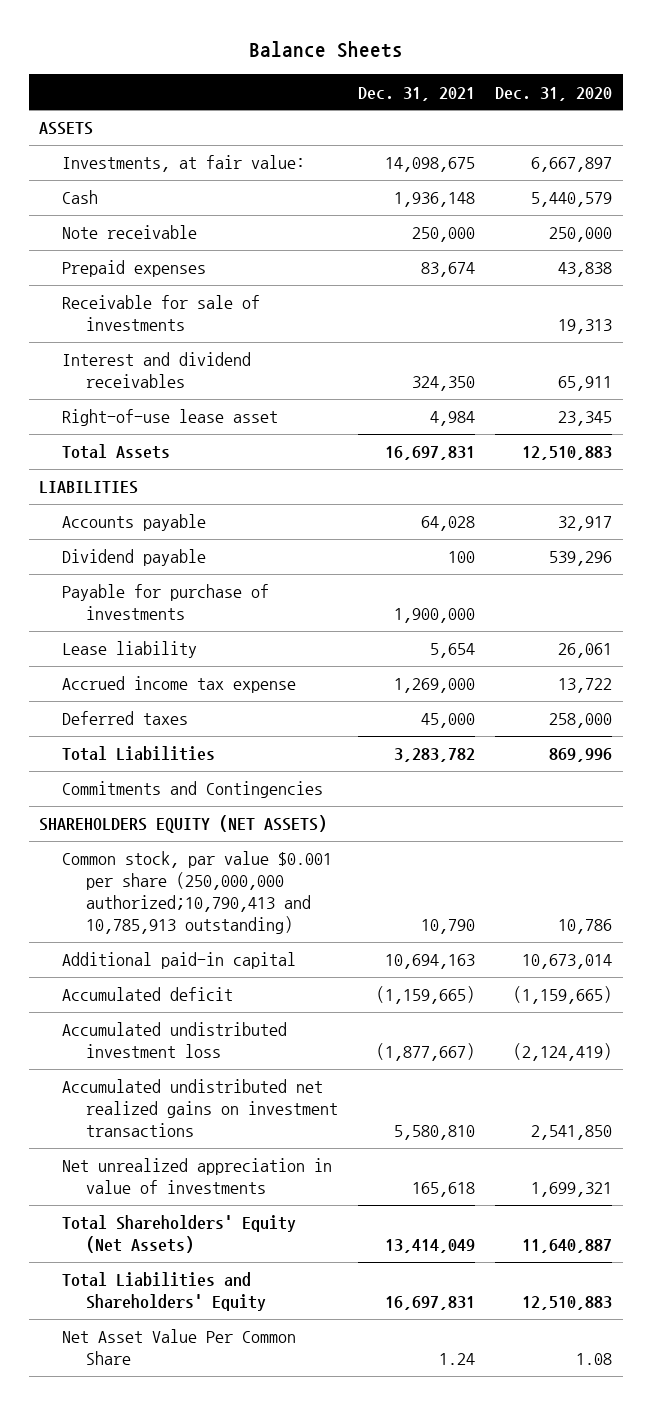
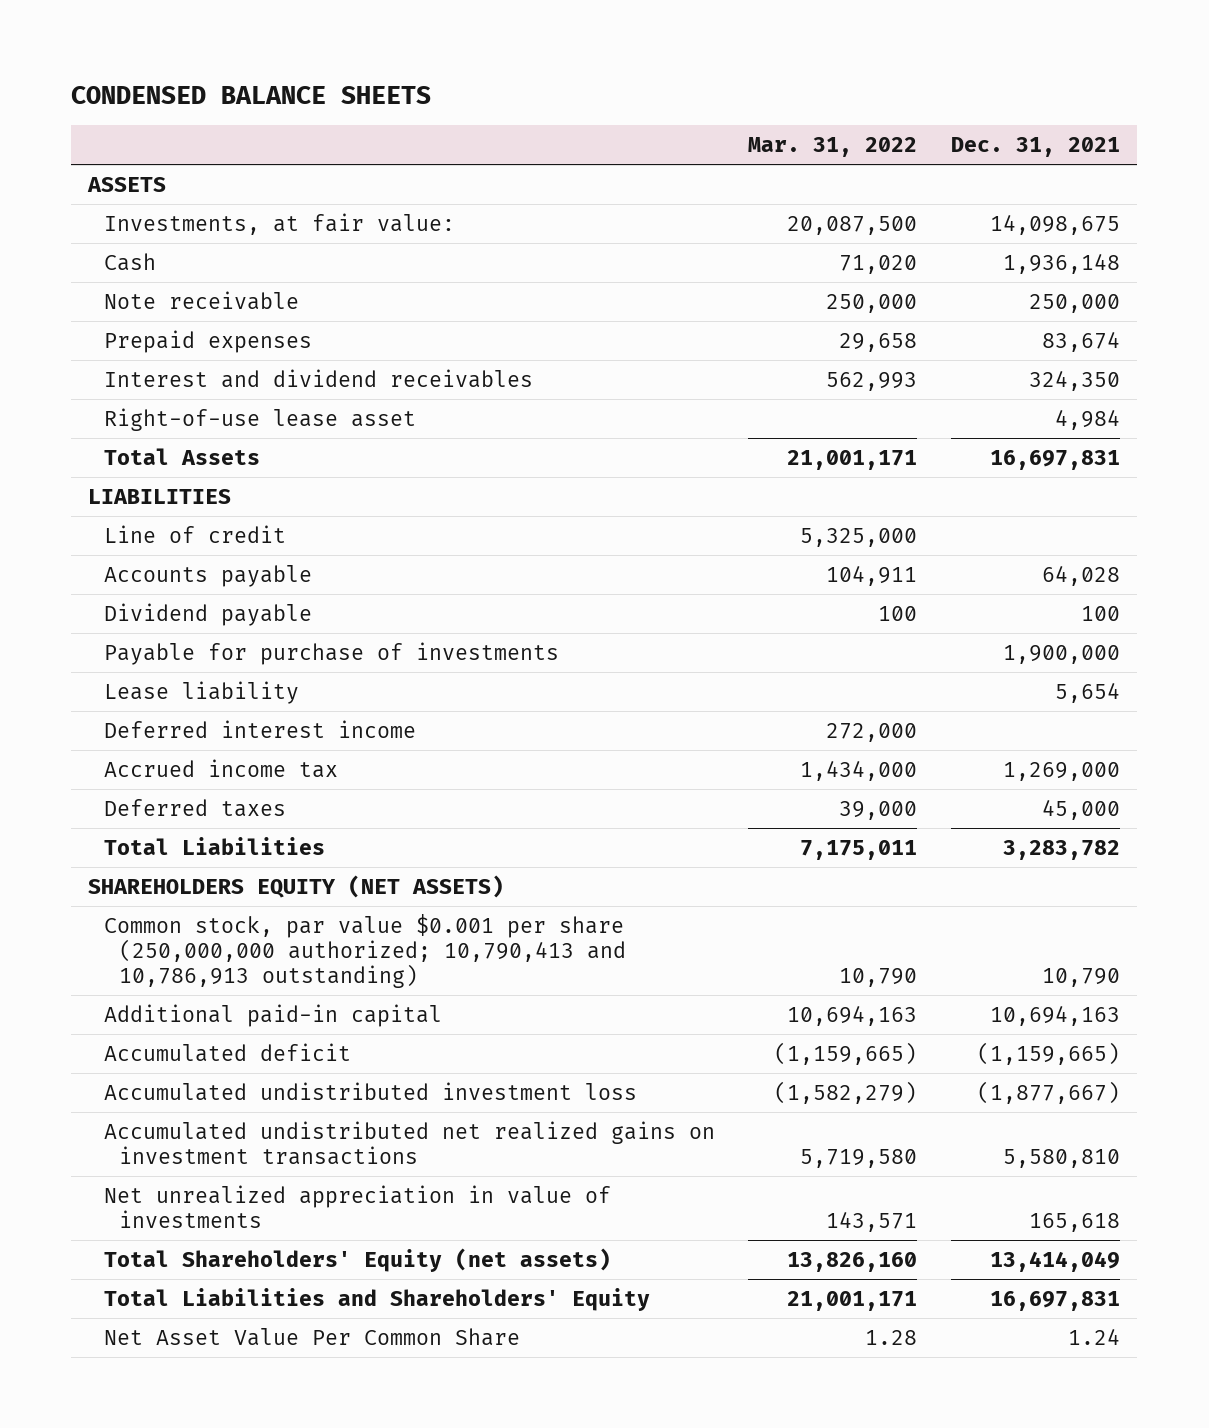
[248,41,403,59] Balance Sheets -> [71,86,432,105] CONDENSED BALANCE SHEETS
[495,86,613,101] Dec. 31, 2020 -> none
none -> [748,137,918,158] Mar. 31, 2022
[62,295,261,332] Receivable for sale of investments -> none
none -> [103,524,286,543] Line of credit
none -> [103,719,416,738] Deferred interest income
[62,676,297,694] Accrued income tax expense -> [103,758,338,778] Accrued income tax
[62,781,324,799] Commitments and Contingencies -> none
[62,851,333,935] Common stock, par value $0.001 per share (250,000,000 authorized;10,790,413 and 10,785,913 outstanding) -> [103,913,626,989] Common stock, par value $0.001 per share (250,000,000 authorized; 10,790,413 and 10,786,913 outstanding)
[62,1215,297,1254] Total Shareholders' Equity (Net Assets) -> [103,1247,611,1272] Total Shareholders' Equity (net assets)

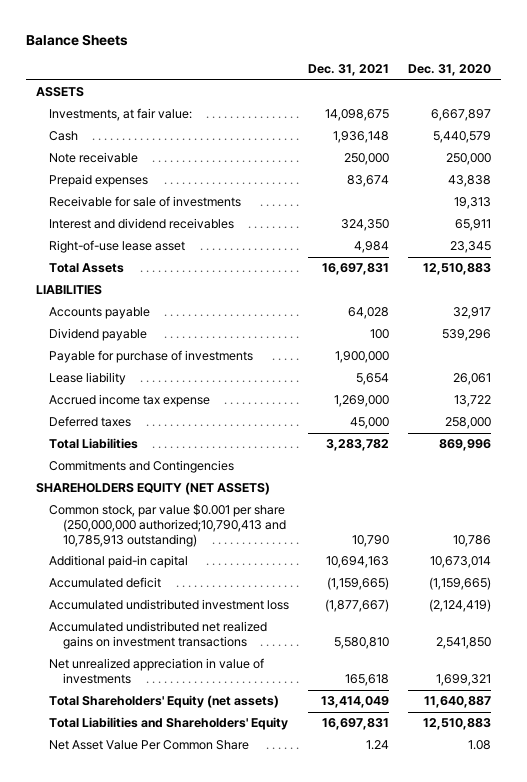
[71,86,432,105] CONDENSED BALANCE SHEETS -> [26,34,129,47] Balance Sheets
[748,137,918,158] Mar. 31, 2022 -> none
none -> [408,64,492,77] Dec. 31, 2020
none -> [49,196,242,208] Receivable for sale of investments
[103,524,286,543] Line of credit -> none
[103,719,416,738] Deferred interest income -> none
[103,758,338,778] Accrued income tax -> [49,394,211,408] Accrued income tax expense
none -> [49,460,235,474] Commitments and Contingencies
[103,913,626,989] Common stock, par value $0.001 per share (250,000,000 authorized; 10,790,413 and 10,786,913 outstanding) -> [49,504,286,547] Common stock, par value $0.001 per share (250,000,000 authorized;10,790,413 and 10,785,913 outstanding)

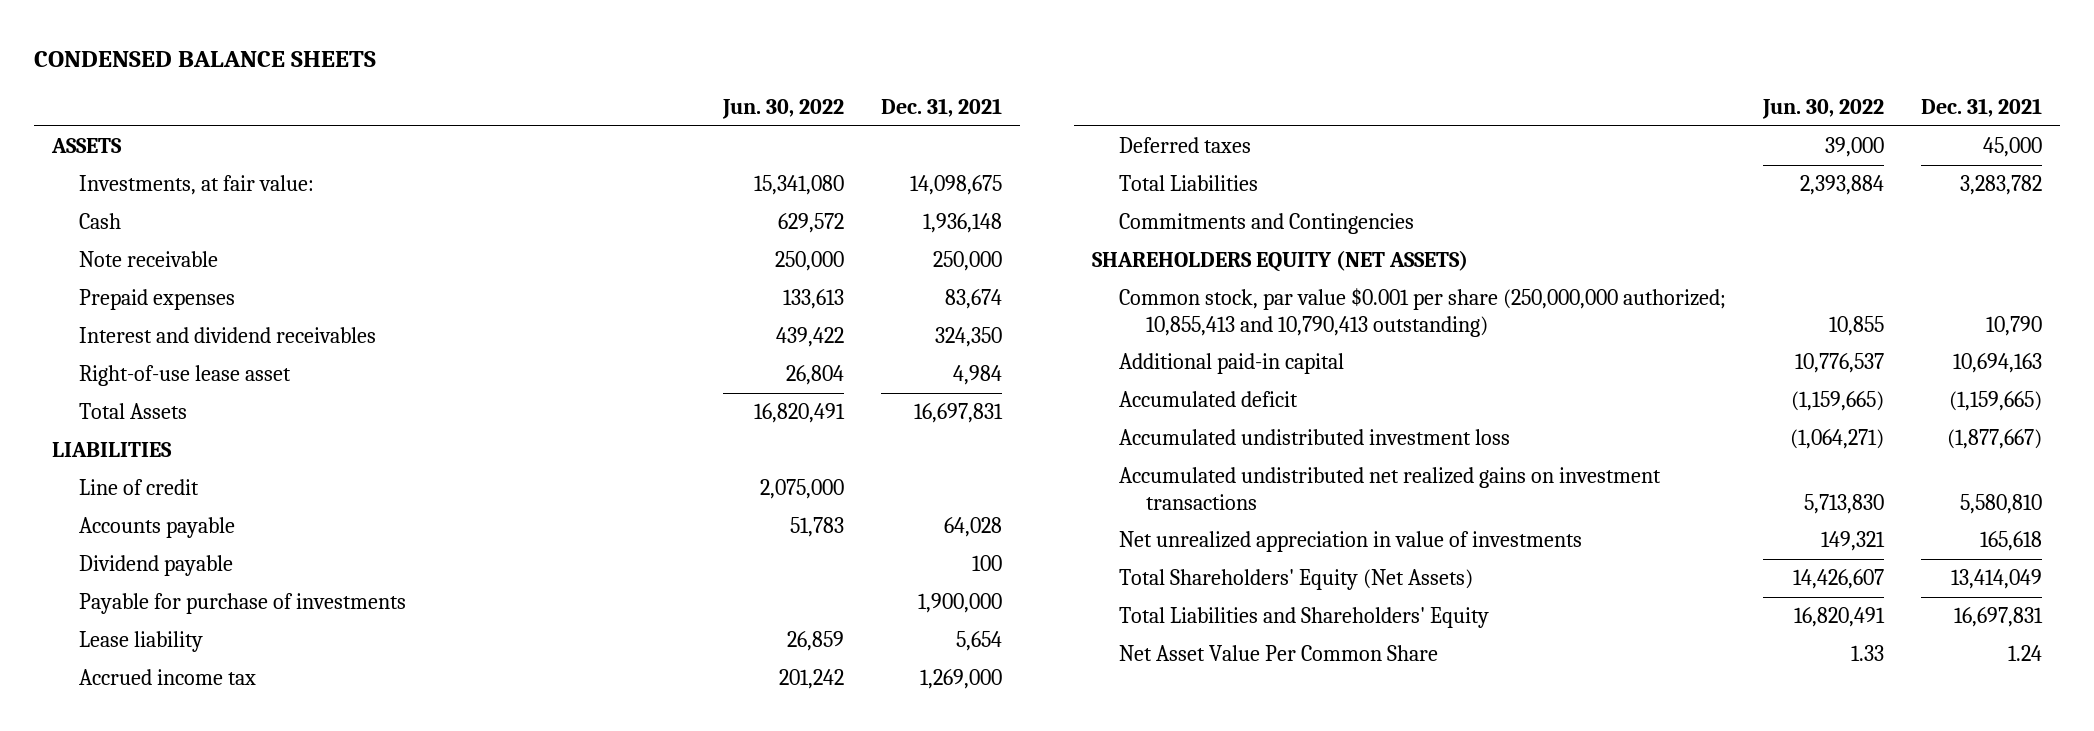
[26,34,129,47] Balance Sheets -> [33,50,376,67] CONDENSED BALANCE SHEETS
[408,64,492,77] Dec. 31, 2020 -> none
none -> [721,99,844,120] Jun. 30, 2022
[49,196,242,208] Receivable for sale of investments -> none
none -> [79,479,200,496] Line of credit
[49,394,211,408] Accrued income tax expense -> [79,669,257,686] Accrued income tax
[49,504,286,547] Common stock, par value $0.001 per share (250,000,000 authorized;10,790,413 and 10,785,913 outstanding) -> [1119,288,1727,337] Common stock, par value $0.001 per share (250,000,000 authorized; 10,855,413 and 10,790,413 outstanding)
[49,695,280,709] Total Shareholders' Equity (net assets) -> [1119,569,1474,591] Total Shareholders' Equity (Net Assets)

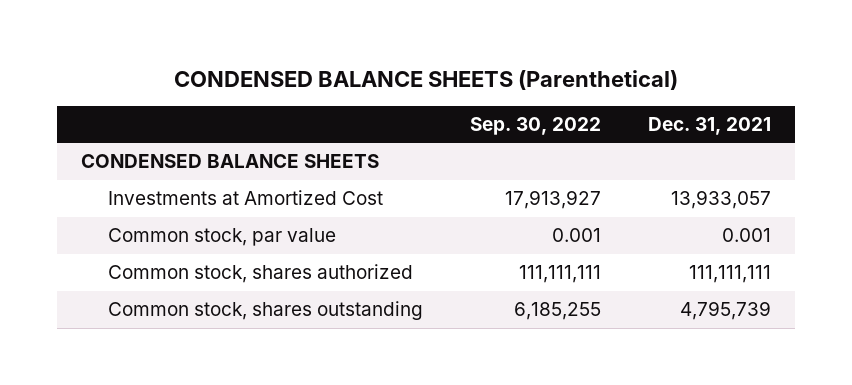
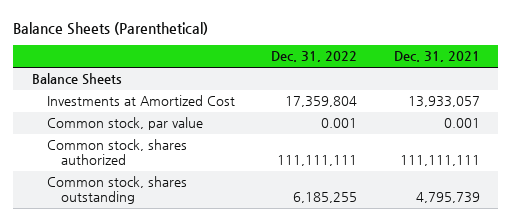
[173,69,678,90] CONDENSED BALANCE SHEETS (Parenthetical) -> [13,21,209,35] Balance Sheets (Parenthetical)
[470,117,602,136] Sep. 30, 2022 -> none
none -> [271,51,358,63] Dec. 31, 2022
[80,154,379,169] CONDENSED BALANCE SHEETS -> [31,73,122,86] Balance Sheets

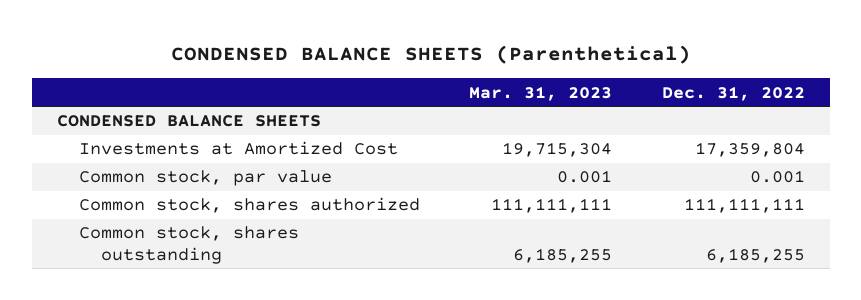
[13,21,209,35] Balance Sheets (Parenthetical) -> [170,45,691,65] CONDENSED BALANCE SHEETS (Parenthetical)
[393,51,480,63] Dec. 31, 2021 -> none
none -> [469,85,613,101] Mar. 31, 2023
[31,73,122,86] Balance Sheets -> [56,115,321,128] CONDENSED BALANCE SHEETS

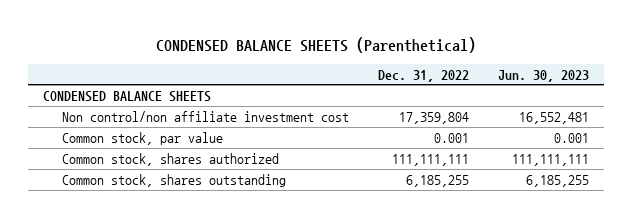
[469,85,613,101] Mar. 31, 2023 -> none
none -> [498,69,590,82] Jun. 30, 2023
[78,141,398,156] Investments at Amortized Cost -> [61,110,349,122] Non control/non affiliate investment cost

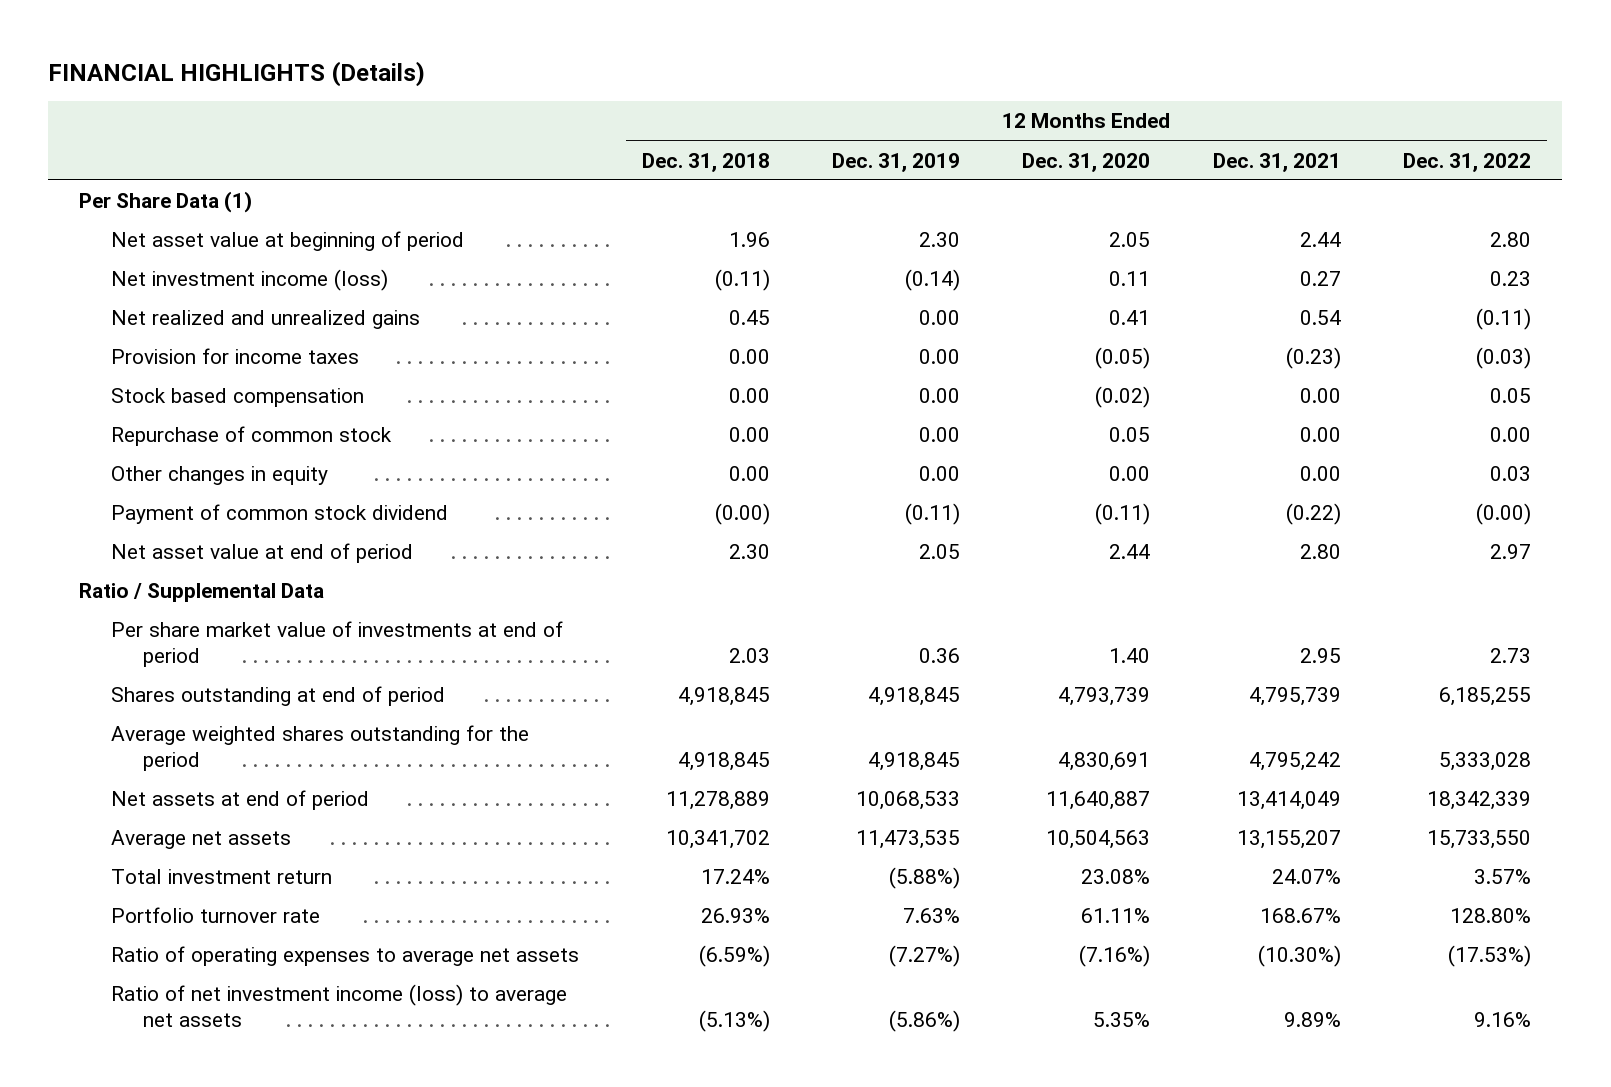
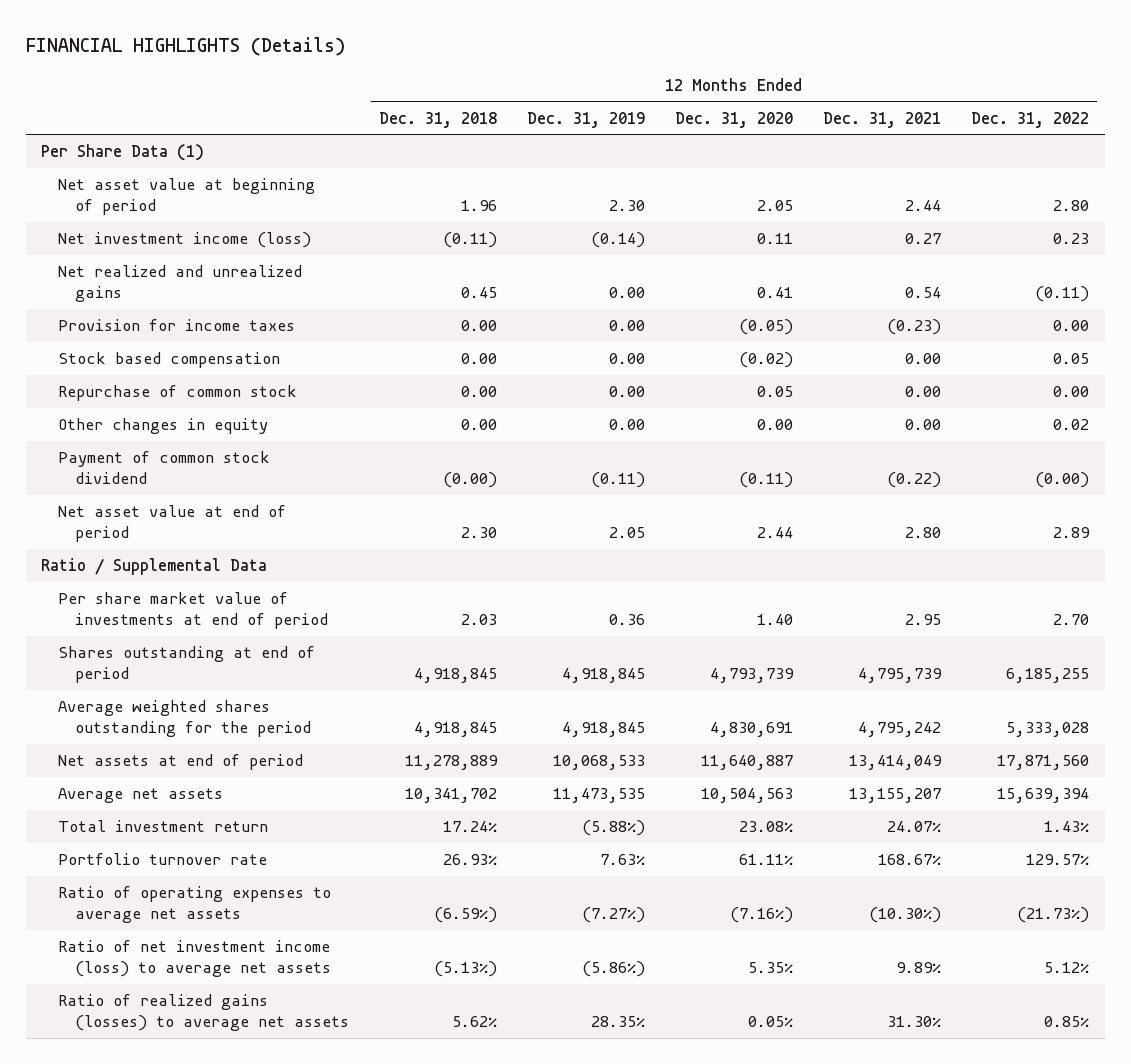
[1476,347,1532,370] (0.03) -> [1053,320,1090,332] 0.00
[1490,466,1532,482] 0.03 -> [1053,419,1090,431] 0.02
[1490,544,1532,560] 2.97 -> [1053,527,1091,539] 2.89
[1490,647,1532,663] 2.73 -> [1053,614,1090,626] 2.70
[1427,791,1532,811] 18,342,339 -> [997,755,1090,771] 17,871,560
[1427,830,1532,850] 15,733,550 -> [997,788,1090,804] 15,639,394
[1474,869,1532,885] 3.57% -> [1044,821,1090,833] 1.43%
[1450,908,1532,924] 128.80% -> [1026,854,1090,866] 129.57%
[1448,945,1532,968] (17.53%) -> [1017,907,1090,924] (21.73%)
[1474,1011,1532,1027] 9.16% -> [1044,962,1090,974] 5.12%
none -> [58,994,349,1032] Ratio of realized gains (losses) to average net assets

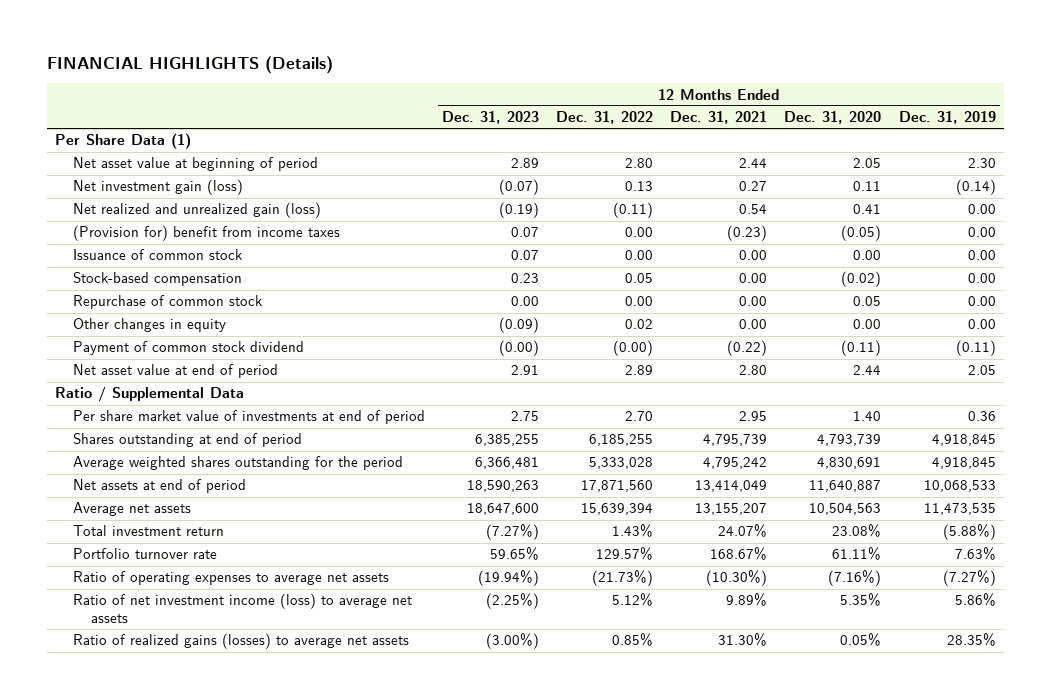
[378,111,497,128] Dec. 31, 2018 -> none
none -> [442,111,540,125] Dec. 31, 2023
[58,232,312,249] Net investment income (loss) -> [73,179,244,196] Net investment gain (loss)
[1053,233,1090,245] 0.23 -> [625,181,654,192] 0.13
[58,265,303,303] Net realized and unrealized gains -> [73,202,322,219] Net realized and unrealized gain (loss)
[58,319,296,332] Provision for income taxes -> [73,225,341,242] (Provision for) benefit from income taxes
none -> [73,249,244,261] Issuance of common stock
[58,352,281,369] Stock based compensation -> [73,272,243,287] Stock-based compensation
[582,961,646,978] (5.86%) -> [954,593,996,607] 5.86%

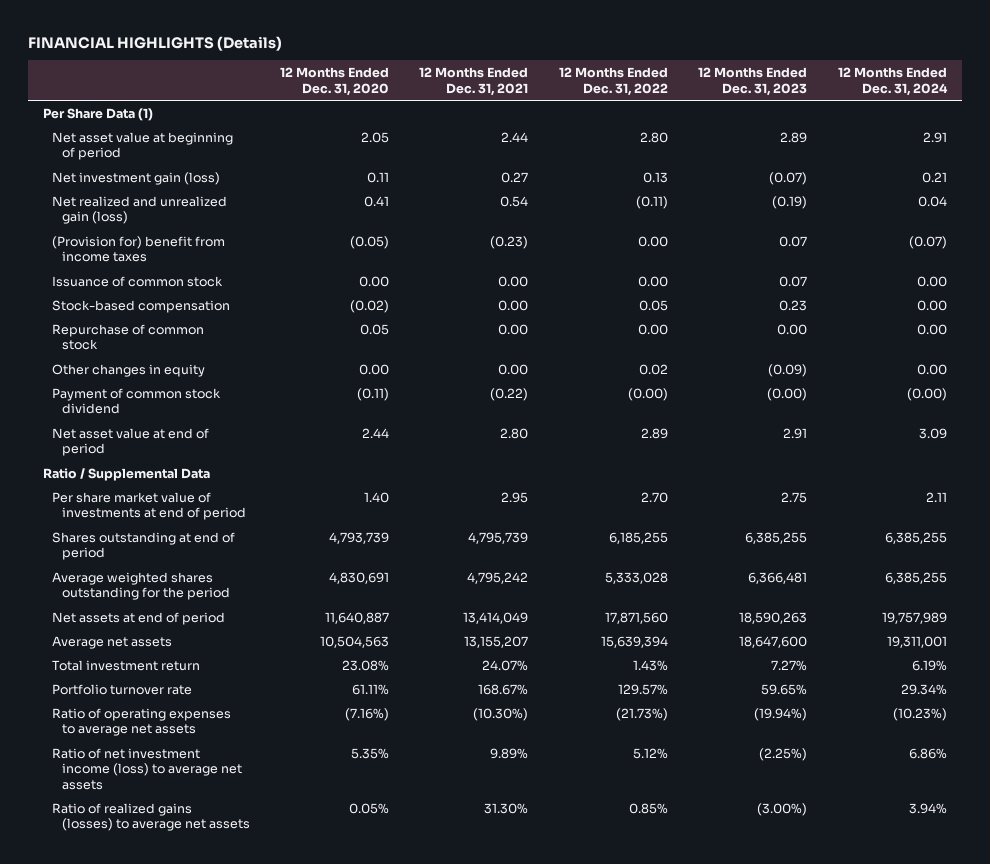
[898,111,996,125] Dec. 31, 2019 -> none
none -> [837,67,948,96] 12 Months Ended Dec. 31, 2024
[486,524,540,541] (7.27%) -> [771,659,808,671] 7.27%

